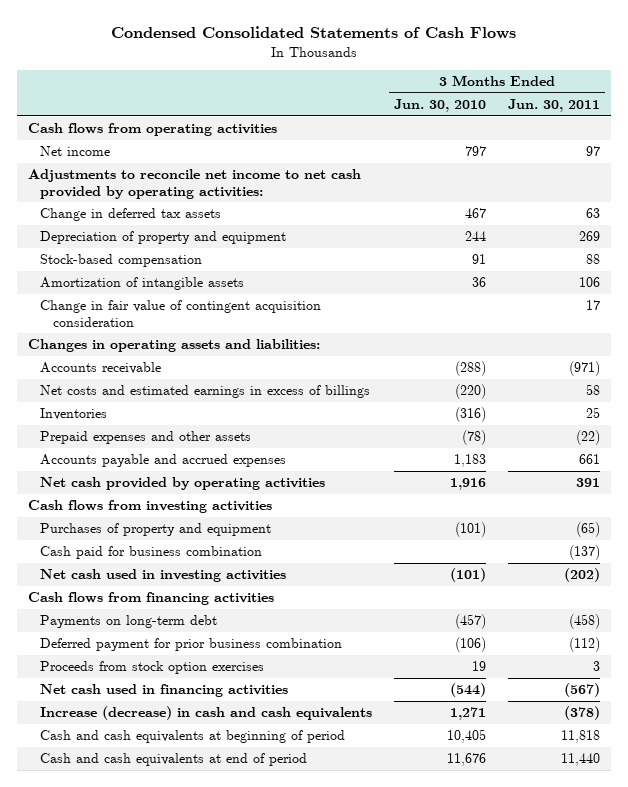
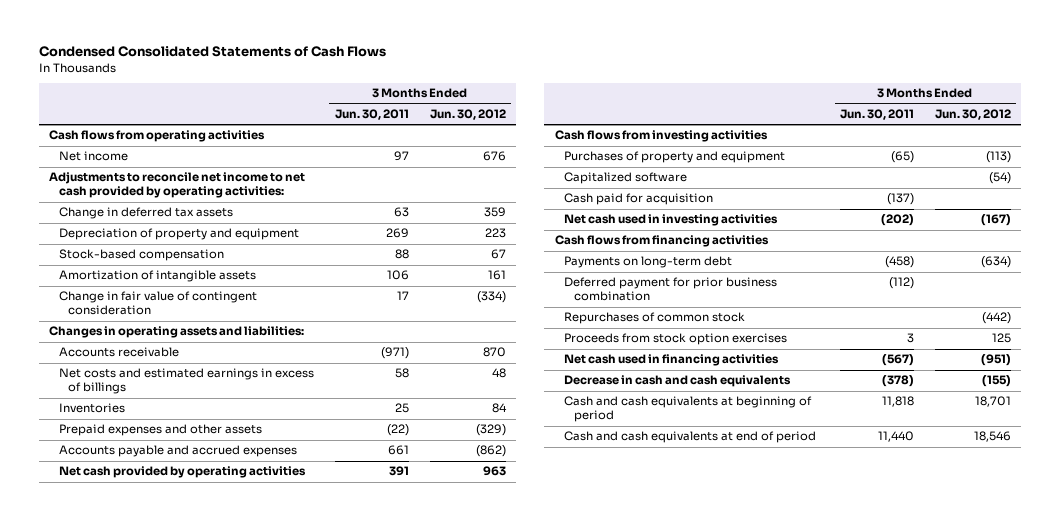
[394,98,487,112] Jun. 30, 2010 -> none
none -> [429,109,506,121] Jun. 30, 2012
[40,300,322,327] Change in fair value of contingent acquisition consideration -> [58,291,257,316] Change in fair value of contingent consideration
none -> [564,172,688,185] Capitalized software
[40,546,263,560] Cash paid for business combination -> [564,193,714,206] Cash paid for acquisition
none -> [564,312,746,325] Repurchases of common stock
[40,706,373,721] Increase (decrease) in cash and cash equivalents -> [564,375,792,388] Decrease in cash and cash equivalents

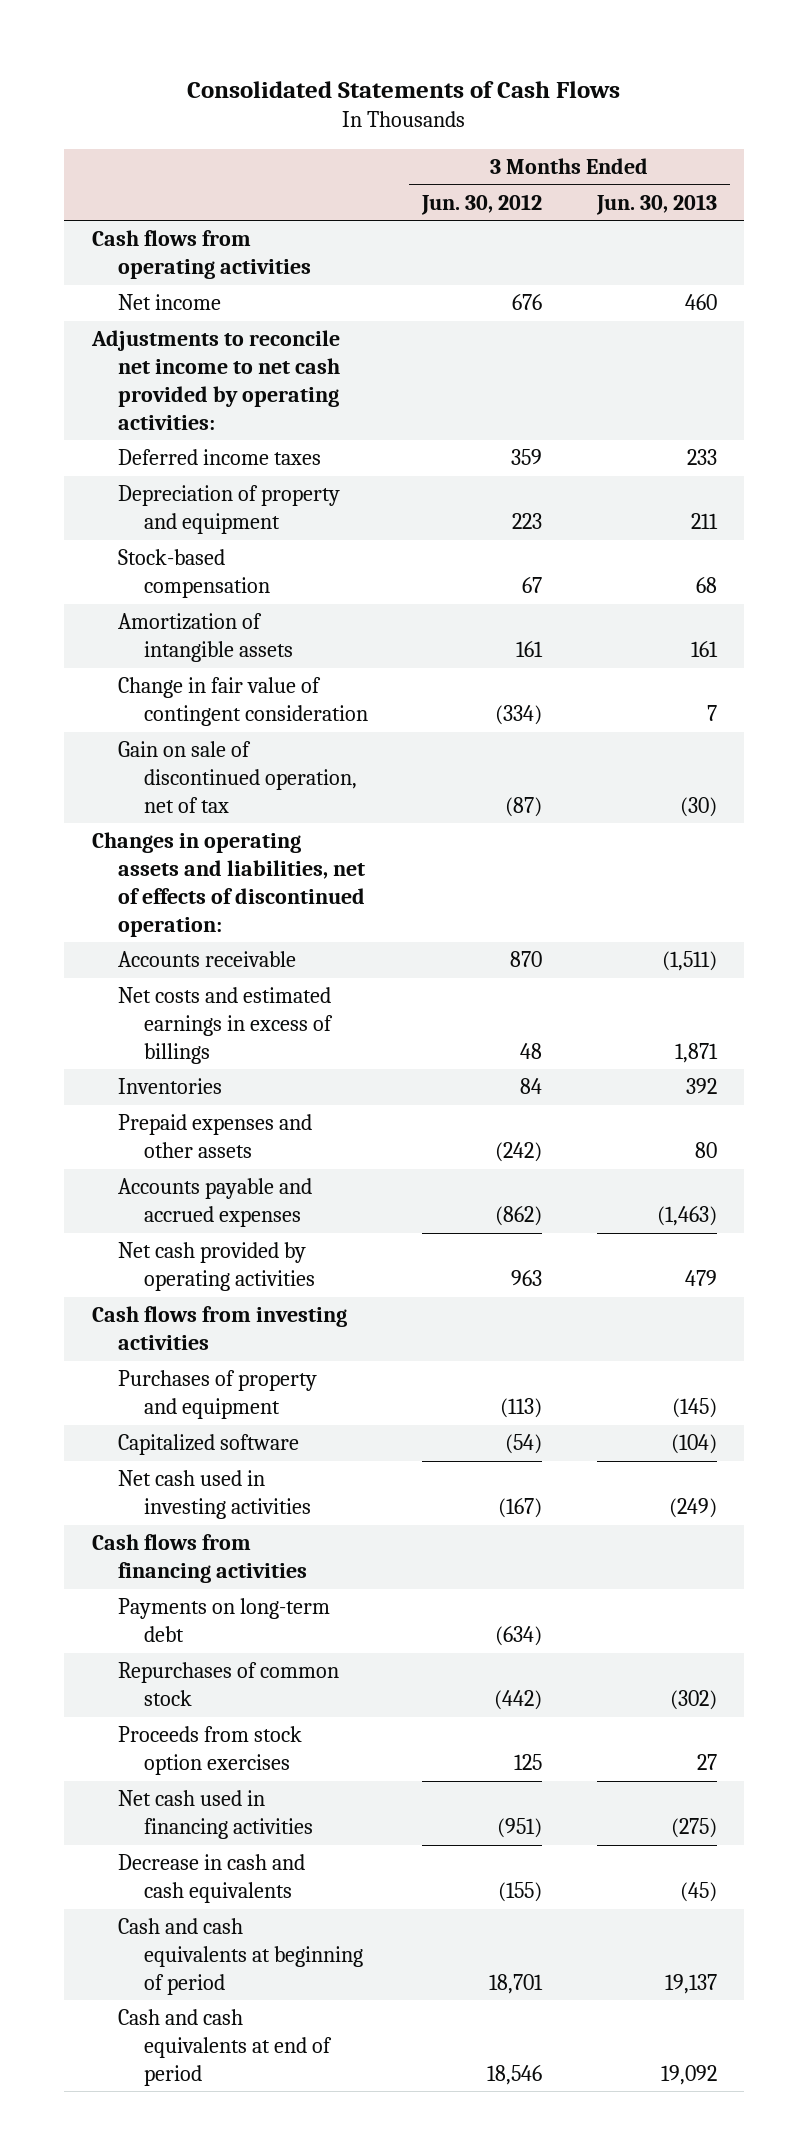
[38,46,386,58] Condensed Consolidated Statements of Cash Flows -> [187,80,621,98] Consolidated Statements of Cash Flows
[334,109,409,121] Jun. 30, 2011 -> none
none -> [595,193,717,215] Jun. 30, 2013
[58,207,233,220] Change in deferred tax assets -> [117,449,321,466] Deferred income taxes
none -> [117,741,357,813] Gain on sale of discontinued operation, net of tax
[49,326,305,339] Changes in operating assets and liabilities: -> [91,832,365,937] Changes in operating assets and liabilities, net of effects of discontinued operation:
[475,424,506,437] (329) -> [495,1142,543,1163] (242)
[564,193,714,206] Cash paid for acquisition -> none
[564,277,778,302] Deferred payment for prior business combination -> none

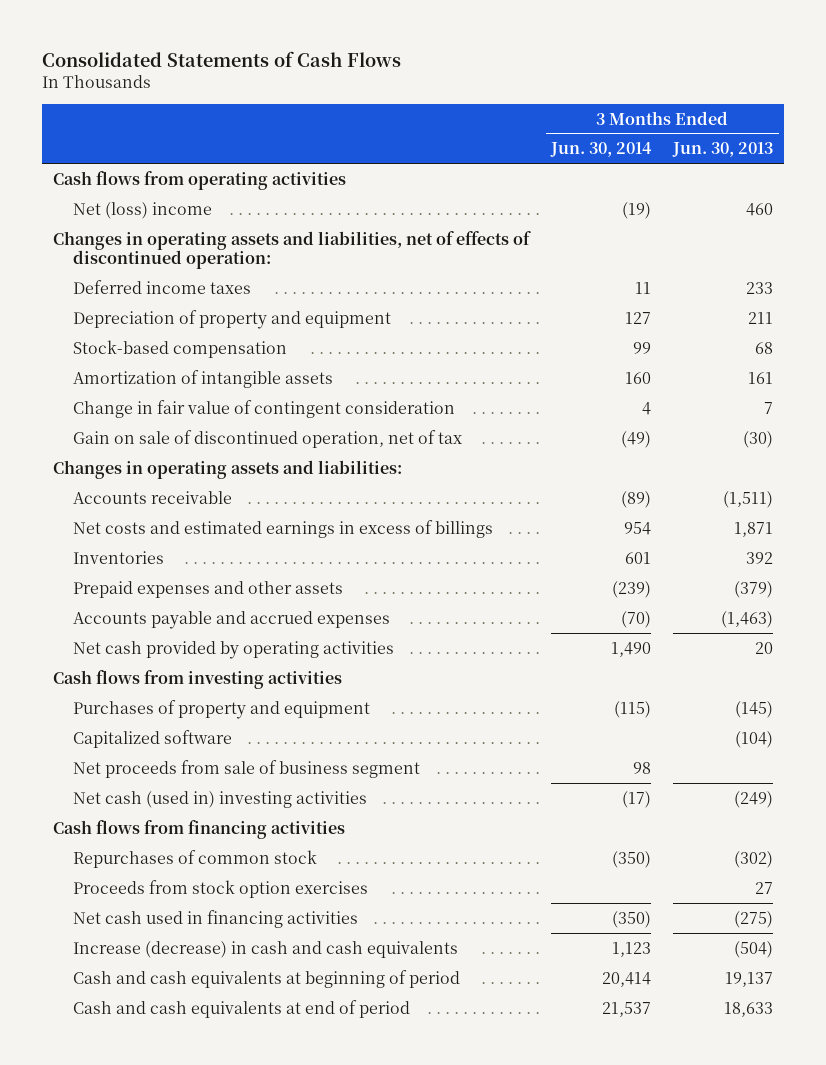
[421,193,543,215] Jun. 30, 2012 -> none
none -> [550,142,653,158] Jun. 30, 2014
[90,330,340,430] Adjustments to reconcile net income to net cash provided by operating activities: -> none
[117,294,221,311] Net income -> [72,201,212,219] Net (loss) income
[91,832,365,937] Changes in operating assets and liabilities, net of effects of discontinued operation: -> [53,230,532,270] Changes in operating assets and liabilities, net of effects of discontinued operation:
none -> [53,459,403,479] Changes in operating assets and liabilities:
[694,1142,717,1159] 80 -> [734,580,774,598] (379)
[684,1270,717,1287] 479 -> [755,641,774,654] 20
none -> [72,759,420,778] Net proceeds from sale of business segment
[117,1470,311,1520] Net cash used in investing activities -> [72,790,367,808] Net cash (used in) investing activities
[117,1598,330,1643] Payments on long-term debt -> none
[117,1854,305,1904] Decrease in cash and cash equivalents -> [72,940,458,958] Increase (decrease) in cash and cash equivalents
[679,1882,717,1903] (45) -> [734,940,774,958] (504)
[660,2064,717,2085] 19,092 -> [724,1001,774,1017] 18,633

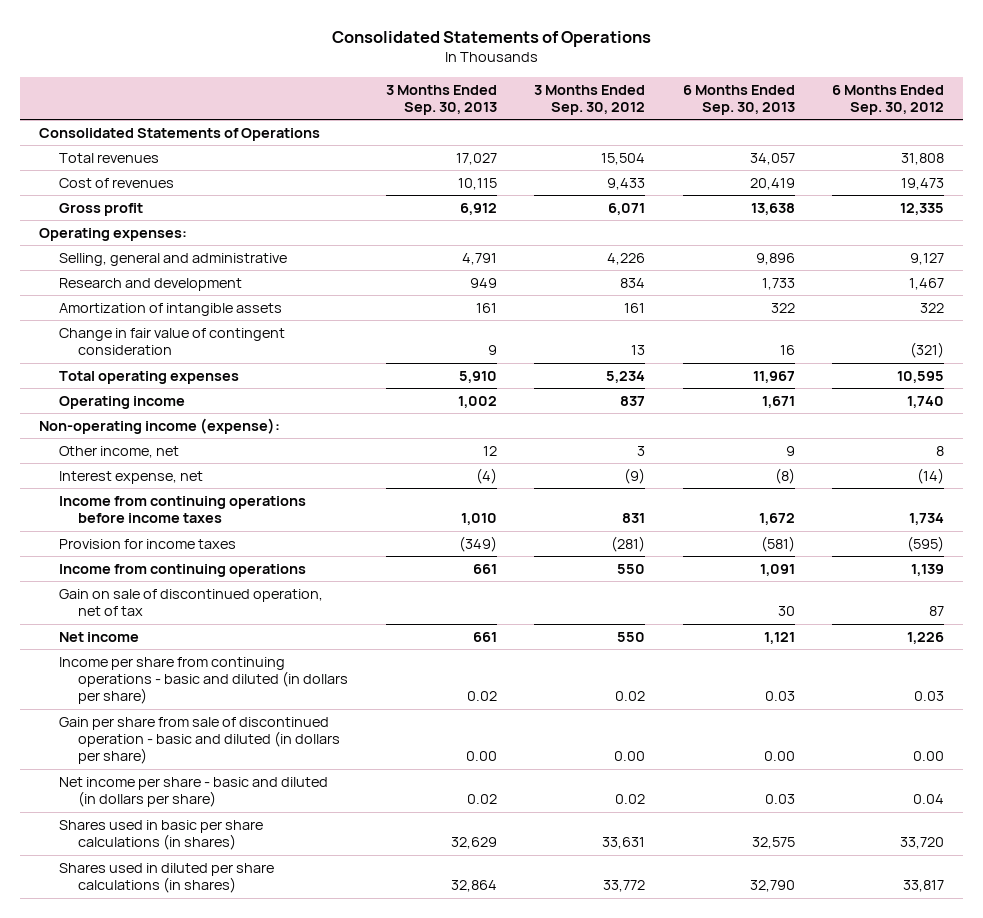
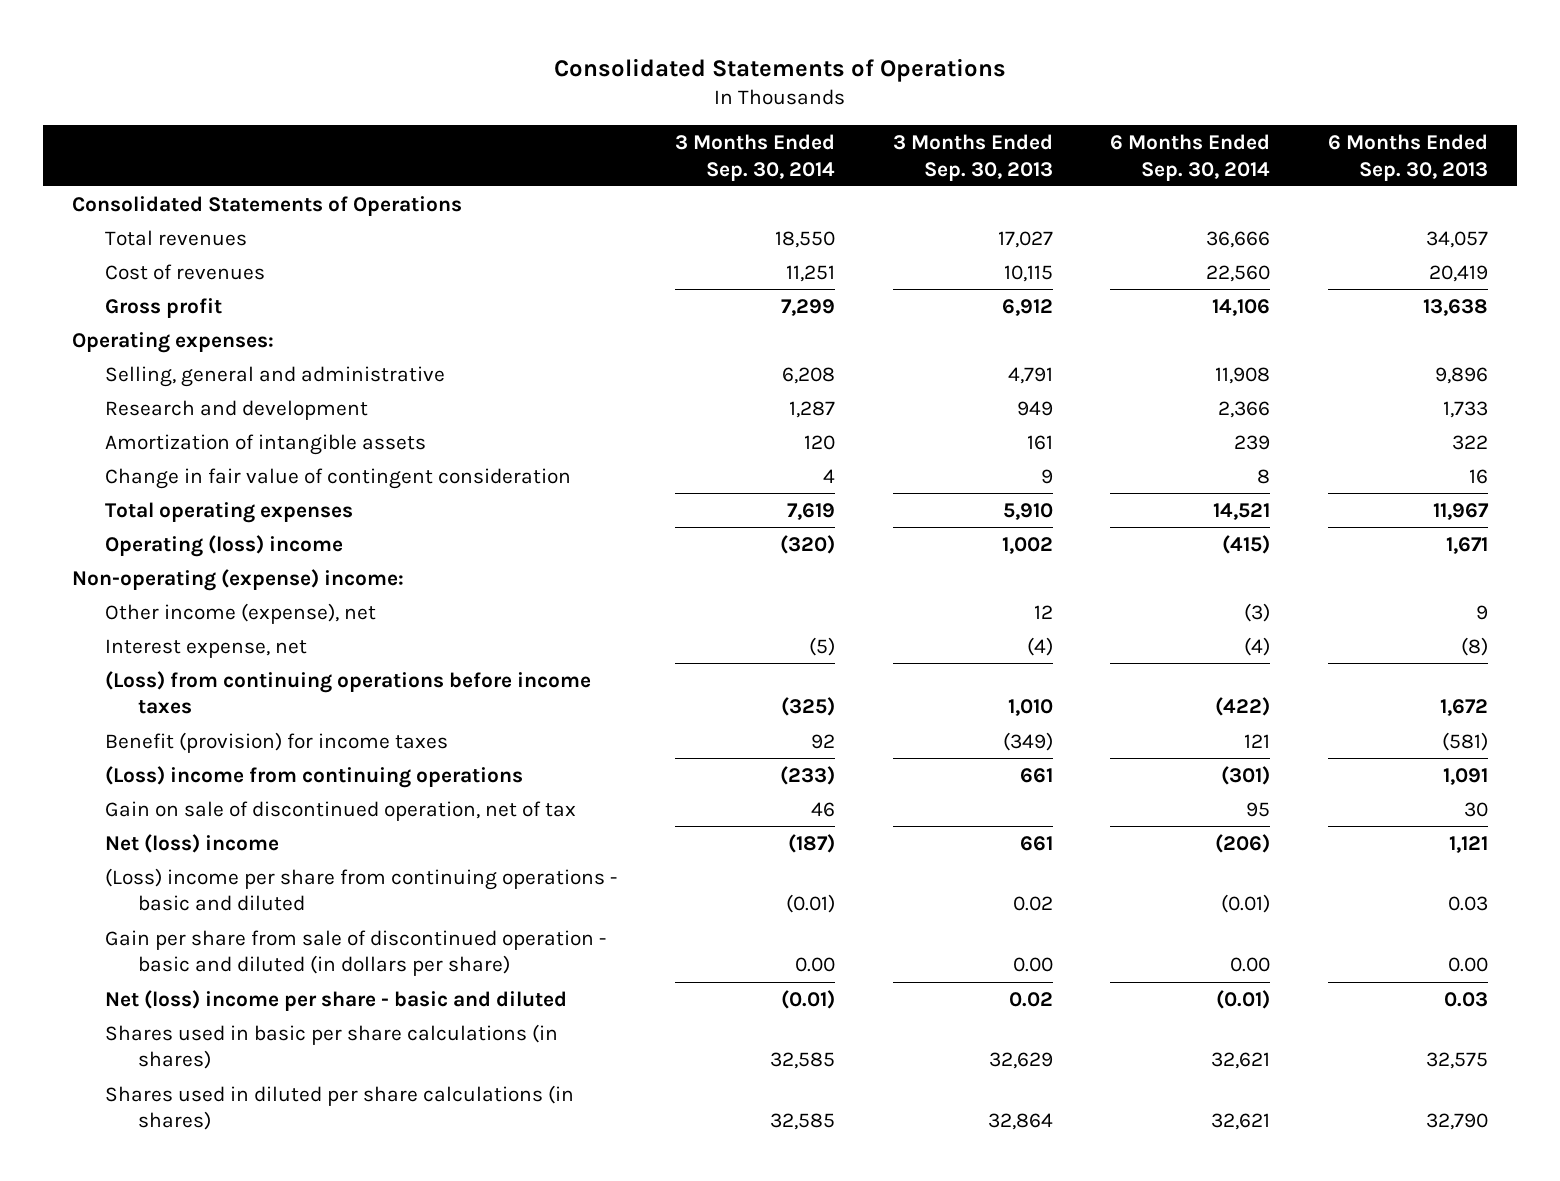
[534,84,646,116] 3 Months Ended Sep. 30, 2012 -> none
[832,84,945,116] 6 Months Ended Sep. 30, 2012 -> none
none -> [675,133,836,181] 3 Months Ended Sep. 30, 2014
none -> [1110,133,1271,181] 6 Months Ended Sep. 30, 2014
[58,395,185,409] Operating income -> [105,534,344,557] Operating (loss) income
[38,417,280,434] Non-operating income (expense): -> [72,568,405,591] Non-operating (expense) income:
[58,445,179,458] Other income, net -> [105,602,377,624] Other income (expense), net
[58,495,306,524] Income from continuing operations before income taxes -> [105,670,592,715] (Loss) from continuing operations before income taxes
[58,538,236,549] Provision for income taxes -> [105,731,449,753] Benefit (provision) for income taxes
[58,563,306,577] Income from continuing operations -> [105,765,524,788] (Loss) income from continuing operations
[58,631,139,642] Net income -> [105,833,280,853] Net (loss) income
[58,656,349,705] Income per share from continuing operations - basic and diluted (in dollars per share) -> [105,867,618,912] (Loss) income per share from continuing operations - basic and diluted
[58,776,328,808] Net income per share - basic and diluted (in dollars per share) -> [105,989,568,1011] Net (loss) income per share - basic and diluted

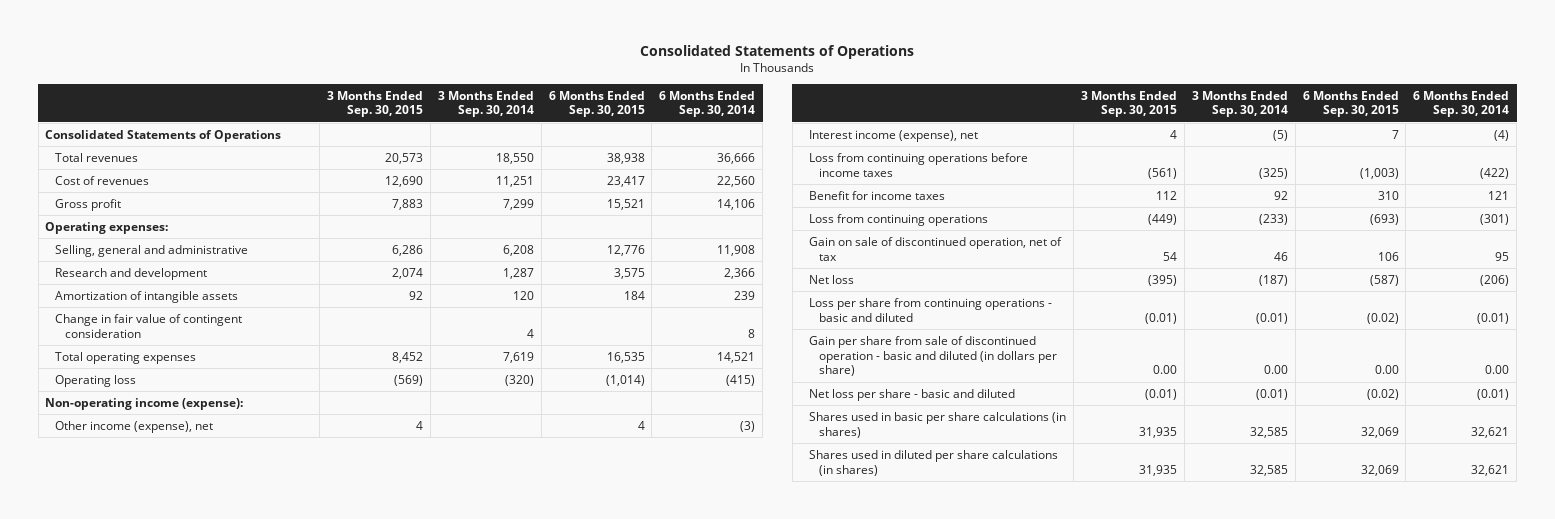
[892,133,1053,181] 3 Months Ended Sep. 30, 2013 -> none
[1328,133,1489,181] 6 Months Ended Sep. 30, 2013 -> none
none -> [327,90,424,118] 3 Months Ended Sep. 30, 2015
none -> [548,90,645,118] 6 Months Ended Sep. 30, 2015
[105,534,344,557] Operating (loss) income -> [55,374,137,387] Operating loss
[72,568,405,591] Non-operating (expense) income: -> [45,397,244,410] Non-operating income (expense):
[105,638,308,658] Interest expense, net -> [809,129,979,142] Interest income (expense), net
[105,670,592,715] (Loss) from continuing operations before income taxes -> [809,152,1029,177] Loss from continuing operations before income taxes
[105,731,449,753] Benefit (provision) for income taxes -> [809,190,946,200] Benefit for income taxes
[105,765,524,788] (Loss) income from continuing operations -> [809,213,989,226] Loss from continuing operations
[105,833,280,853] Net (loss) income -> [809,274,855,284] Net loss
[105,867,618,912] (Loss) income per share from continuing operations - basic and diluted -> [809,297,1053,322] Loss per share from continuing operations - basic and diluted
[105,989,568,1011] Net (loss) income per share - basic and diluted -> [809,388,1016,401] Net loss per share - basic and diluted

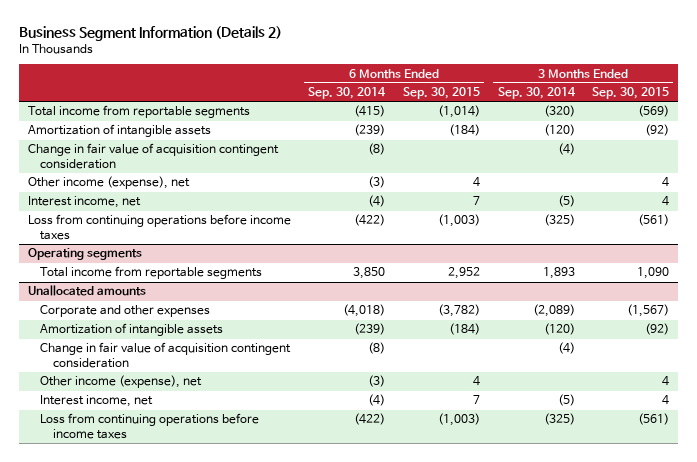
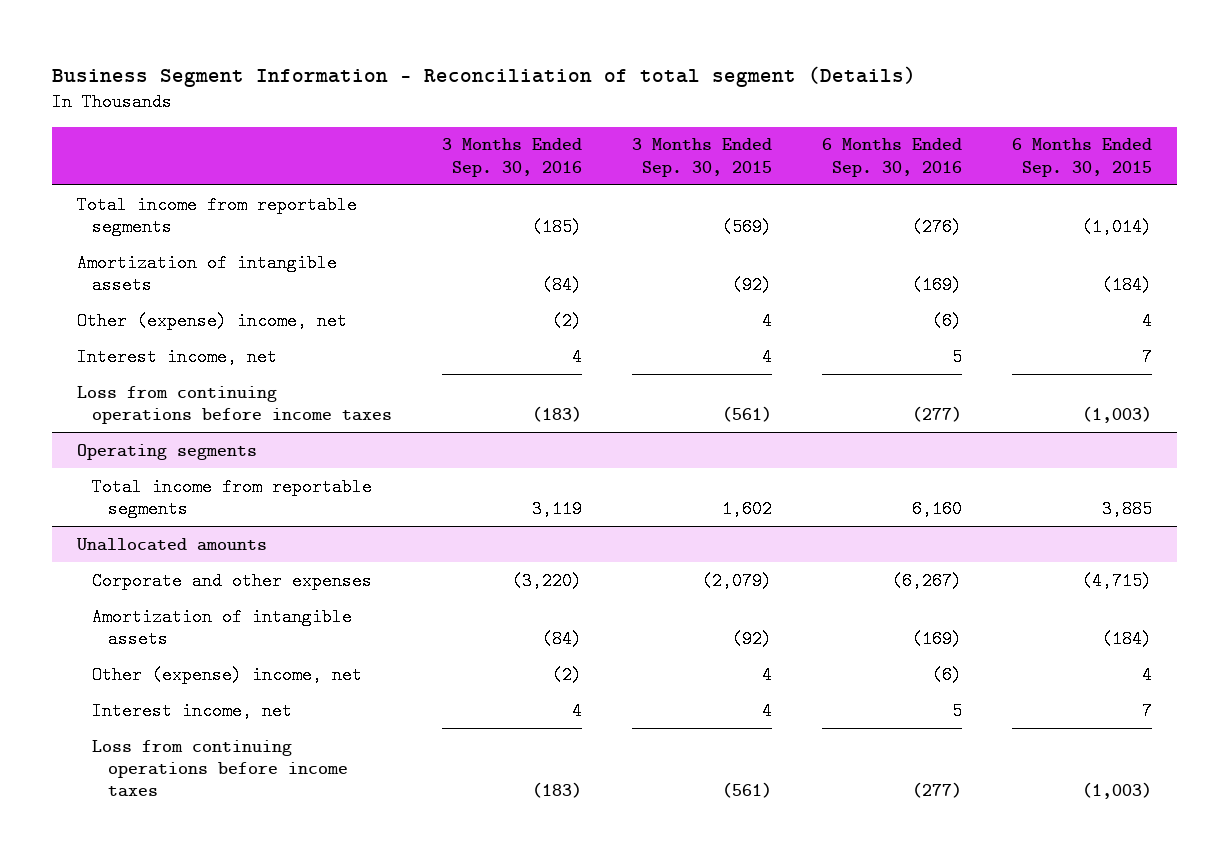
[19,26,283,42] Business Segment Information (Details 2) -> [51,65,916,87] Business Segment Information - Reconciliation of total segment (Details)
[308,87,387,100] Sep. 30, 2014 -> none
[497,87,576,100] Sep. 30, 2014 -> none
none -> [442,138,583,177] 3 Months Ended Sep. 30, 2016
none -> [822,138,963,177] 6 Months Ended Sep. 30, 2016
[27,143,279,169] Change in fair value of acquisition contingent consideration -> none
[27,176,190,190] Other income (expense), net -> [76,311,347,330] Other (expense) income, net
[448,267,481,280] 2,952 -> [1102,499,1153,518] 3,885
[637,267,670,280] 1,090 -> [722,499,773,518] 1,602
[438,304,481,318] (3,782) -> [1082,571,1153,590] (4,715)
[627,304,670,318] (1,567) -> [702,571,773,590] (2,079)
[40,342,292,368] Change in fair value of acquisition contingent consideration -> none
[40,375,203,389] Other income (expense), net -> [92,665,363,684] Other (expense) income, net

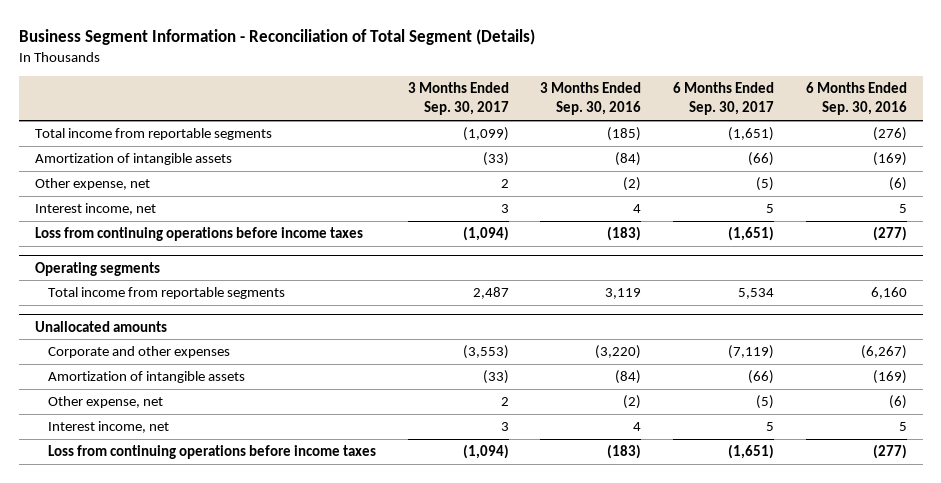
[51,65,916,87] Business Segment Information - Reconciliation of total segment (Details) -> [18,28,535,45] Business Segment Information - Reconciliation of Total Segment (Details)
[632,138,773,177] 3 Months Ended Sep. 30, 2015 -> none
[1012,138,1153,177] 6 Months Ended Sep. 30, 2015 -> none
none -> [407,82,509,116] 3 Months Ended Sep. 30, 2017
none -> [672,82,774,116] 6 Months Ended Sep. 30, 2017
[76,311,347,330] Other (expense) income, net -> [34,178,150,191] Other expense, net
[92,665,363,684] Other (expense) income, net -> [47,396,163,409] Other expense, net

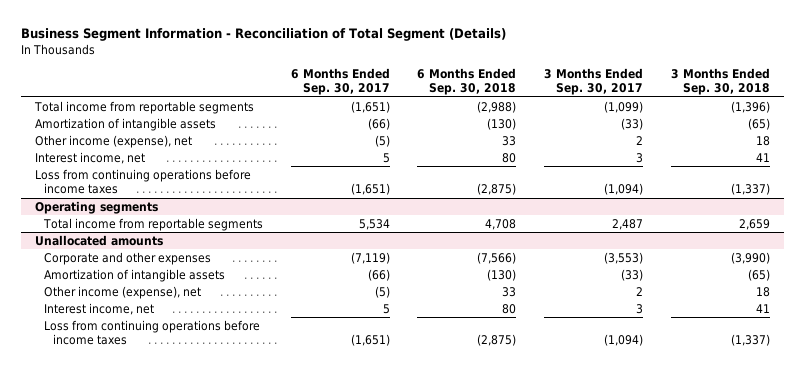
[540,82,642,116] 3 Months Ended Sep. 30, 2016 -> none
[805,82,907,116] 6 Months Ended Sep. 30, 2016 -> none
none -> [417,67,517,96] 6 Months Ended Sep. 30, 2018
none -> [670,67,770,96] 3 Months Ended Sep. 30, 2018
[34,178,150,191] Other expense, net -> [34,134,192,148] Other income (expense), net
[47,396,163,409] Other expense, net -> [43,285,201,299] Other income (expense), net

